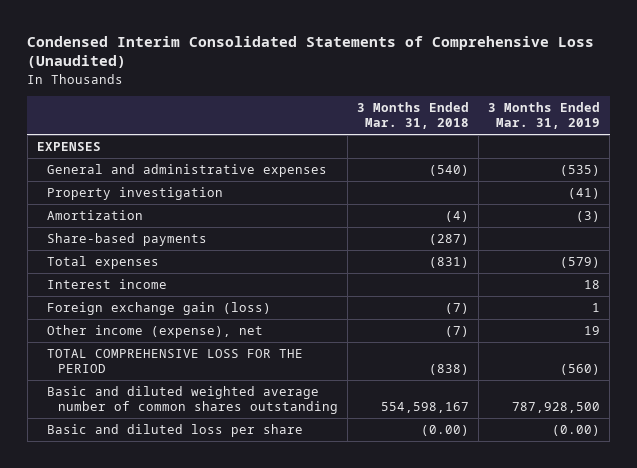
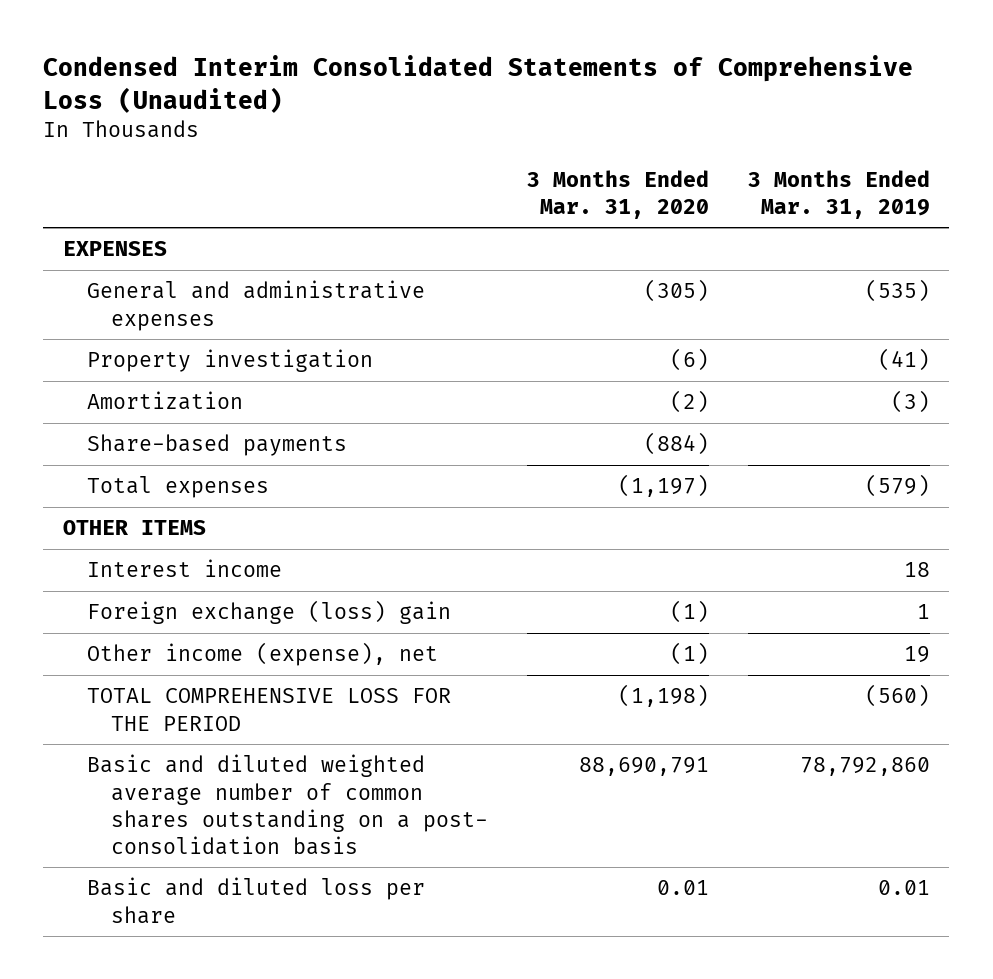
[357,102,470,130] 3 Months Ended Mar. 31, 2018 -> none
none -> [527,169,710,219] 3 Months Ended Mar. 31, 2020
none -> [62,520,206,536] OTHER ITEMS
[47,302,272,316] Foreign exchange gain (loss) -> [87,600,452,625] Foreign exchange (loss) gain
[47,386,338,414] Basic and diluted weighted average number of common shares outstanding -> [87,754,489,855] Basic and diluted weighted average number of common shares outstanding on a post- consolidation basis
[512,401,601,413] 787,928,500 -> [800,757,931,777] 78,792,860
[552,425,601,437] (0.00) -> [878,880,931,896] 0.01

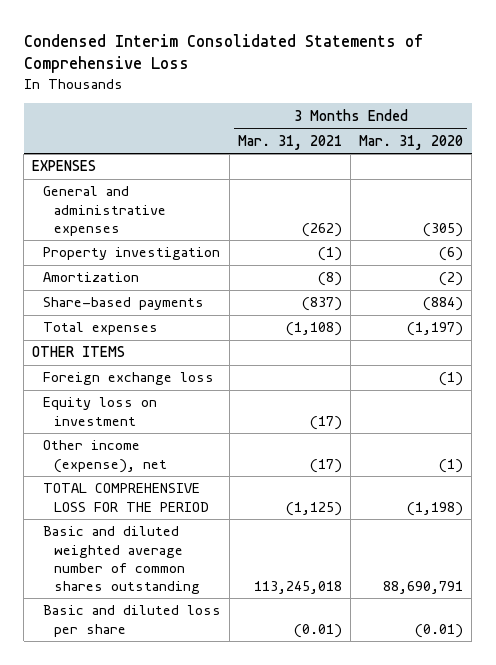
[43,54,914,113] Condensed Interim Consolidated Statements of Comprehensive Loss (Unaudited) -> [23,33,424,74] Condensed Interim Consolidated Statements of Comprehensive Loss
[748,169,931,219] 3 Months Ended Mar. 31, 2019 -> none
none -> [238,134,343,150] Mar. 31, 2021
[87,559,283,578] Interest income -> none
[87,600,452,625] Foreign exchange (loss) gain -> [43,372,215,386] Foreign exchange loss
none -> [43,397,158,426] Equity loss on investment
[87,754,489,855] Basic and diluted weighted average number of common shares outstanding on a post- consolidation basis -> [43,526,200,595] Basic and diluted weighted average number of common shares outstanding
[657,880,710,896] 0.01 -> [415,623,464,638] (0.01)

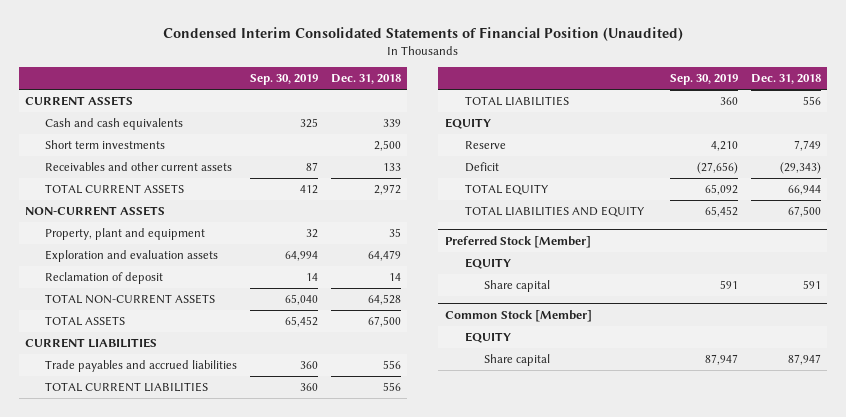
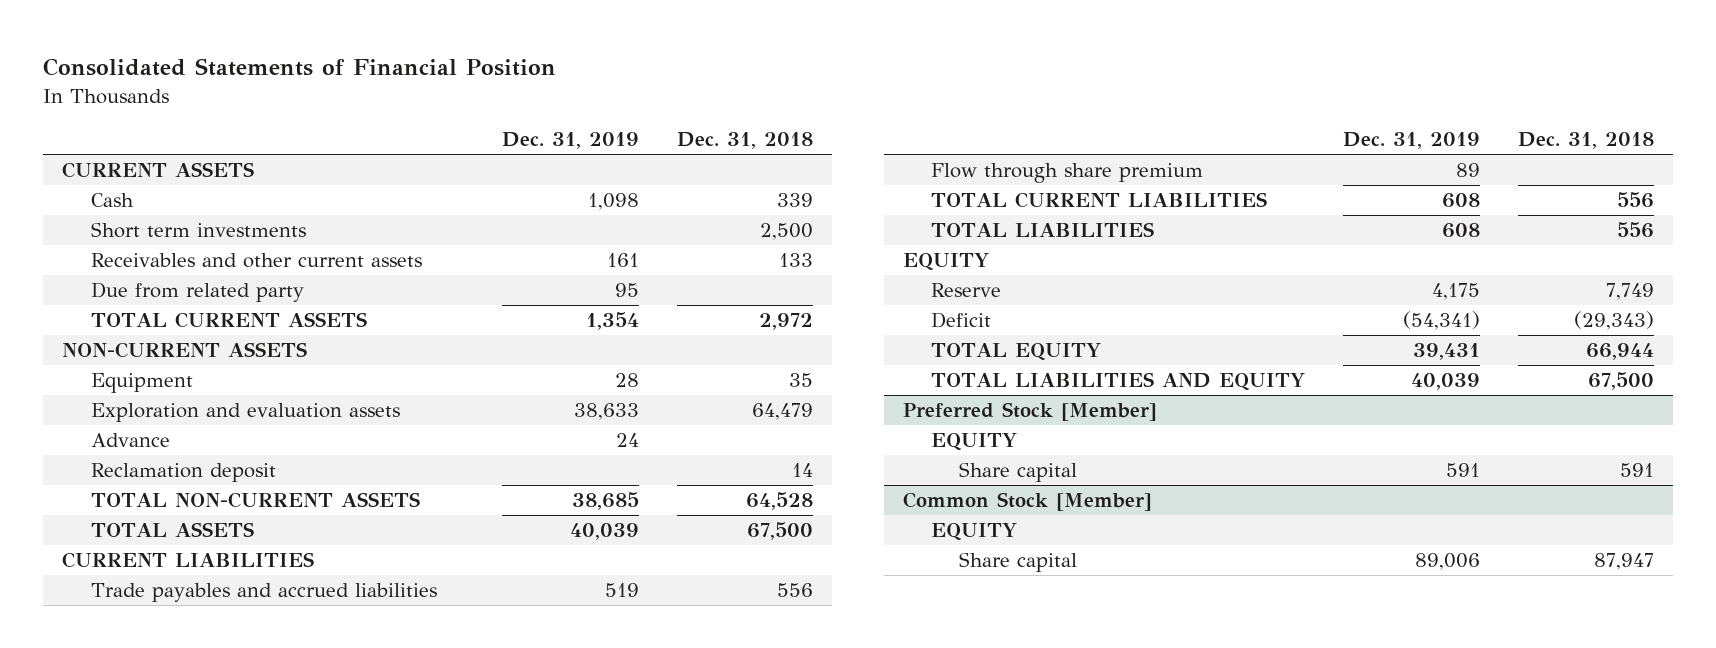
[162,26,683,41] Condensed Interim Consolidated Statements of Financial Position (Unaudited) -> [43,58,557,77] Consolidated Statements of Financial Position
[249,74,318,86] Sep. 30, 2019 -> none
none -> [502,132,640,150] Dec. 31, 2019
[44,118,183,131] Cash and cash equivalents -> [90,193,134,208] Cash
none -> [90,282,304,303] Due from related party
[44,228,205,241] Property, plant and equipment -> [90,373,193,394] Equipment
none -> [90,433,170,448] Advance
[44,272,163,285] Reclamation of deposit -> [90,463,276,483] Reclamation deposit
none -> [930,163,1203,184] Flow through share premium

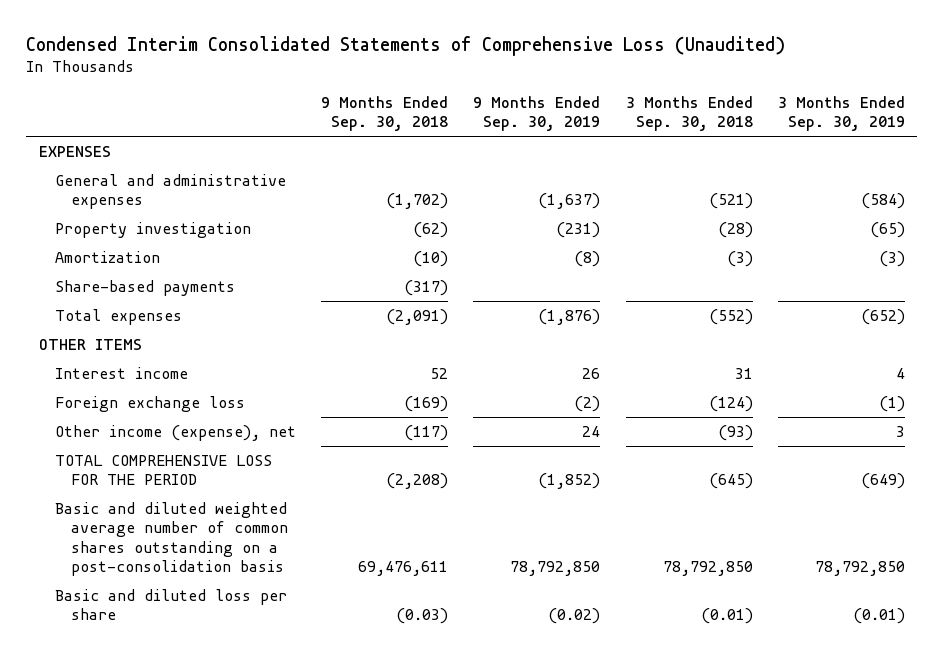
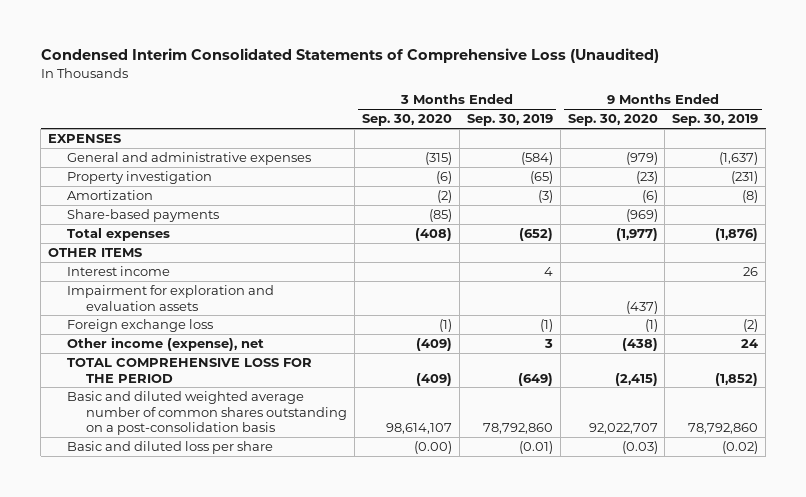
[320,96,448,132] 9 Months Ended Sep. 30, 2018 -> none
[625,96,753,132] 3 Months Ended Sep. 30, 2018 -> none
none -> [361,114,452,127] Sep. 30, 2020
none -> [567,114,658,127] Sep. 30, 2020
none -> [67,284,275,311] Impairment for exploration and evaluation assets
[510,561,601,577] 78,792,850 -> [688,423,759,435] 78,792,860
[814,561,905,577] 78,792,850 -> [482,423,553,435] 78,792,860

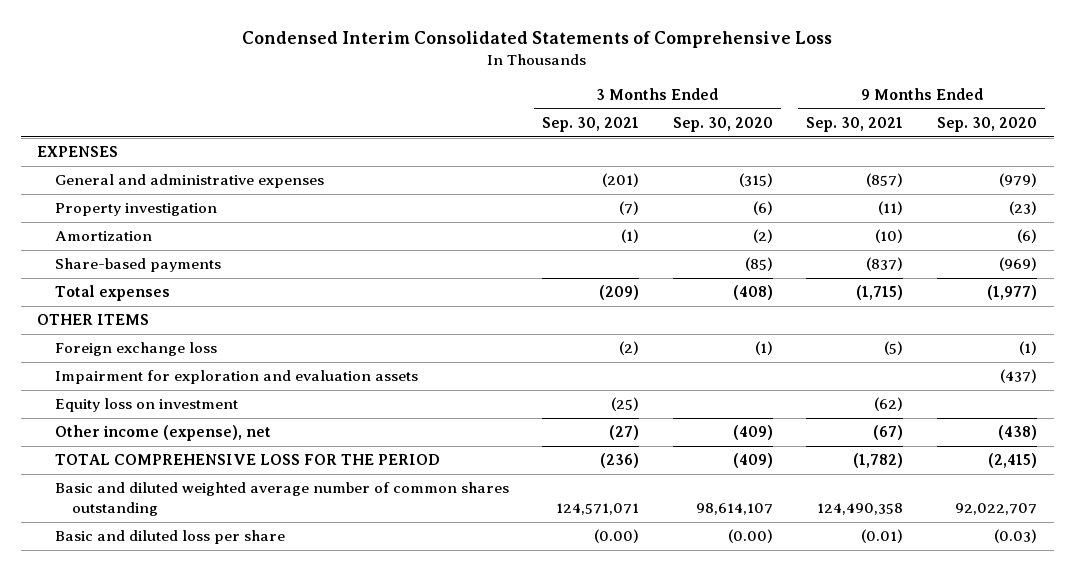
[40,48,659,64] Condensed Interim Consolidated Statements of Comprehensive Loss (Unaudited) -> [242,31,833,49] Condensed Interim Consolidated Statements of Comprehensive Loss
[466,114,553,127] Sep. 30, 2019 -> none
[672,114,759,127] Sep. 30, 2019 -> none
none -> [542,116,640,132] Sep. 30, 2021
none -> [806,116,904,132] Sep. 30, 2021
[67,265,171,276] Interest income -> none
[67,284,275,311] Impairment for exploration and evaluation assets -> [54,370,418,385] Impairment for exploration and evaluation assets
none -> [54,398,238,413] Equity loss on investment
[67,390,348,436] Basic and diluted weighted average number of common shares outstanding on a post-consolidation basis -> [54,482,509,516] Basic and diluted weighted average number of common shares outstanding

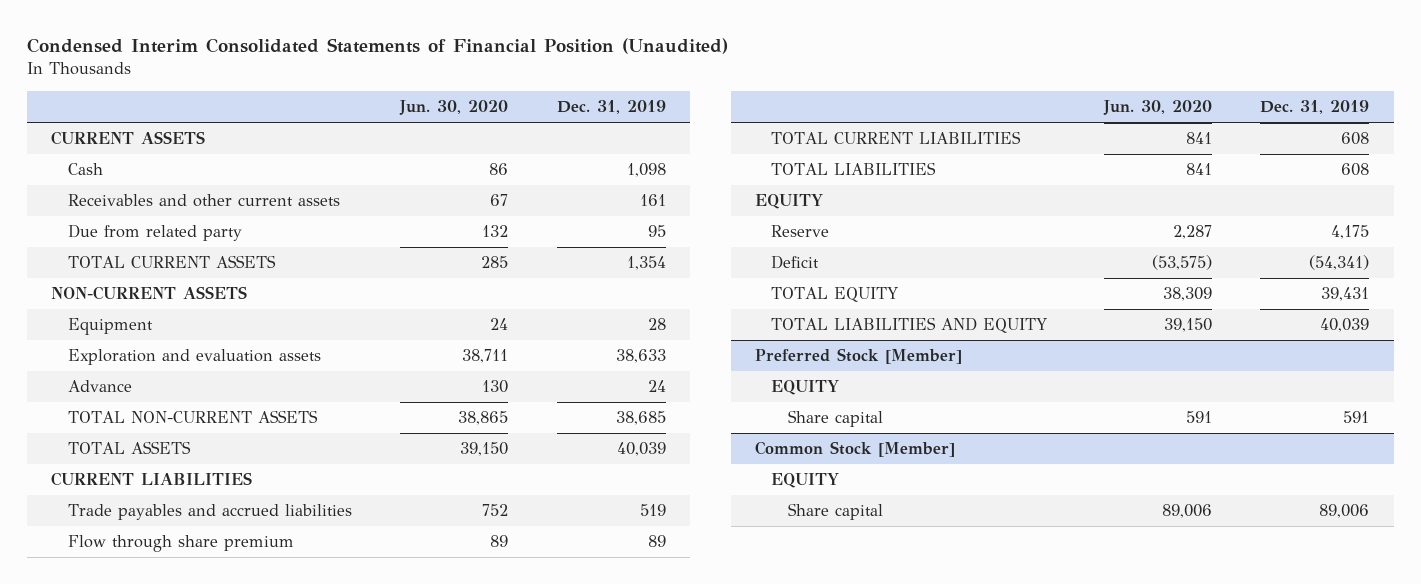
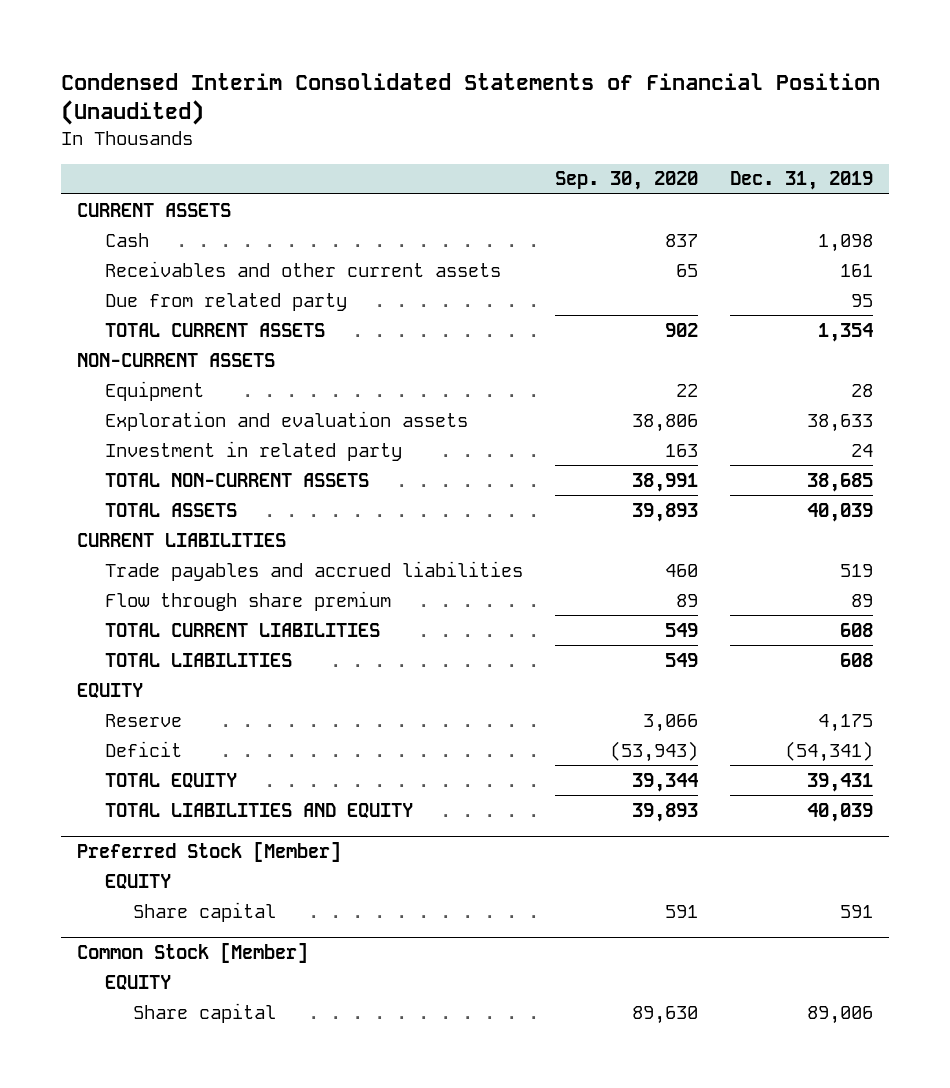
[399,100,509,116] Jun. 30, 2020 -> none
none -> [554,171,698,191] Sep. 30, 2020
[67,380,132,393] Advance -> none
none -> [104,440,402,461] Investment in related party

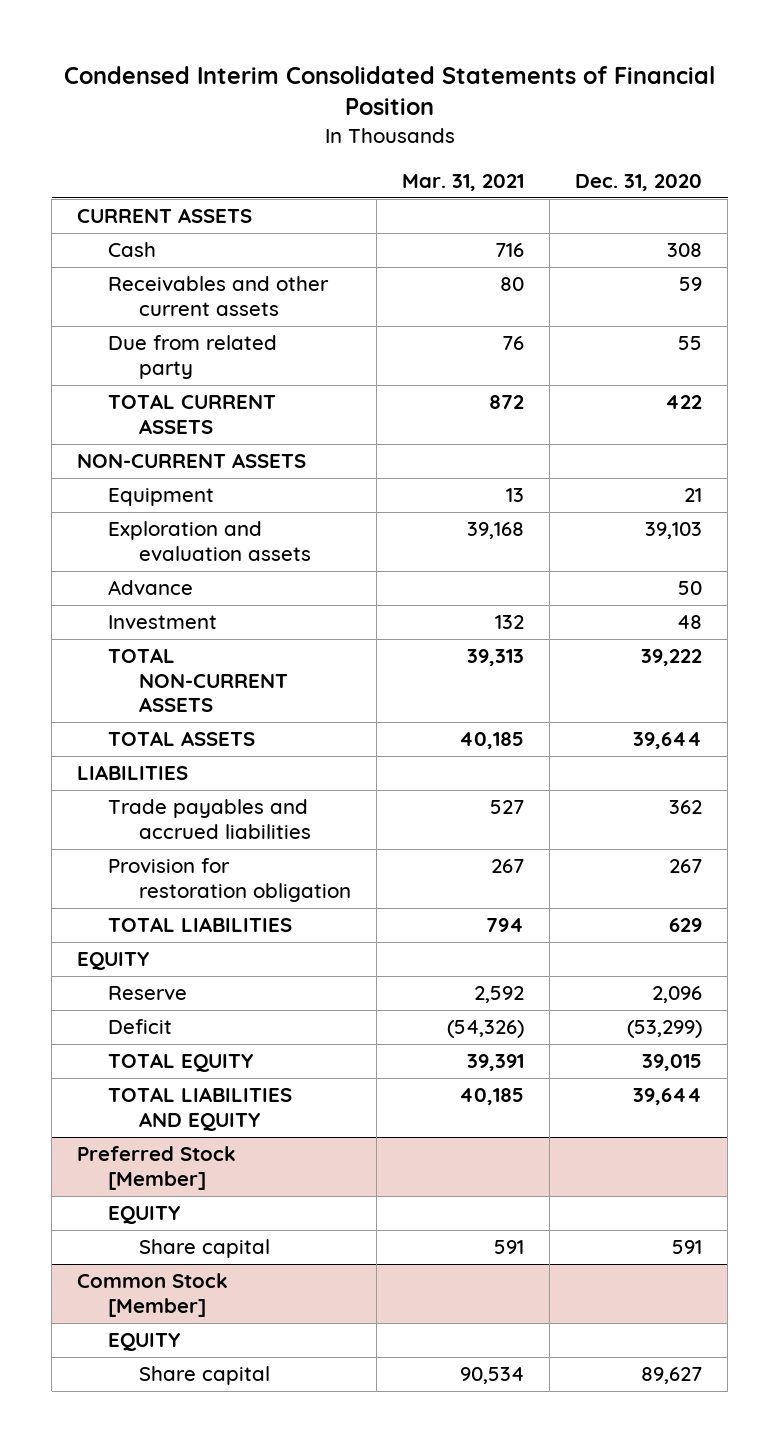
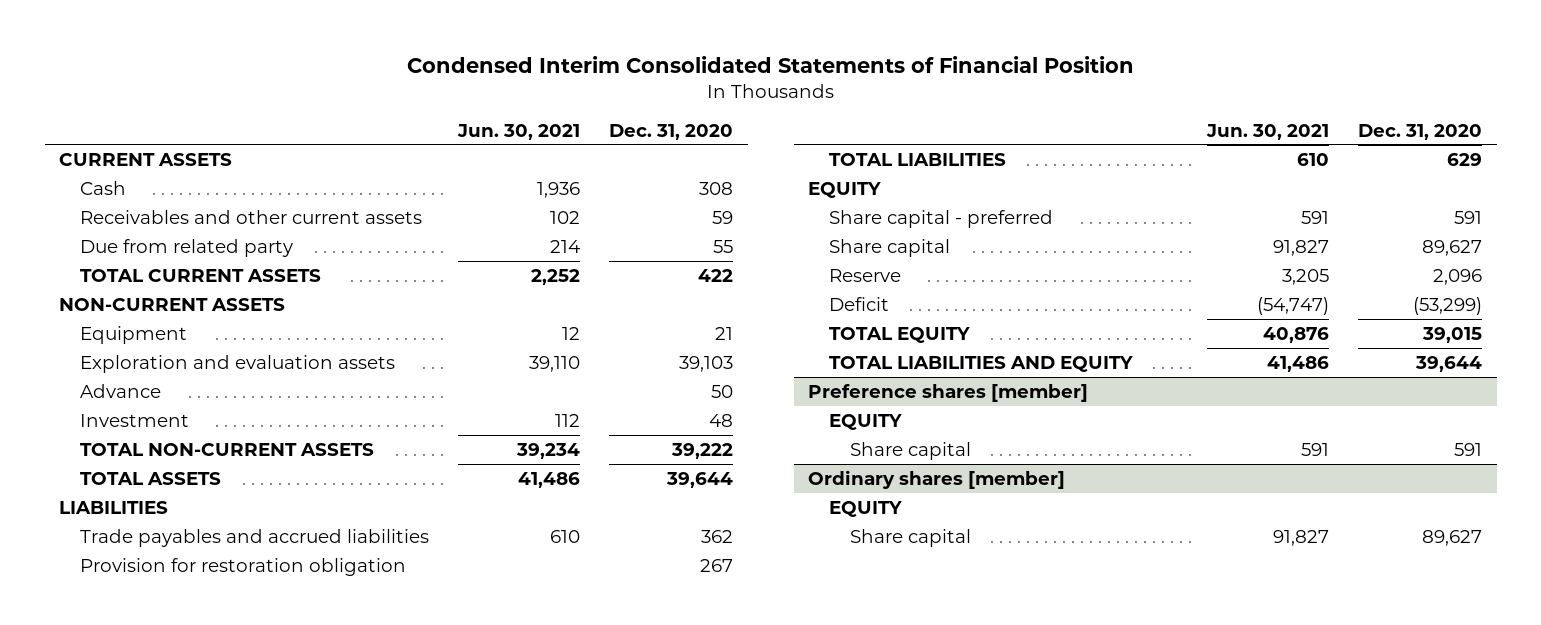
[402,173,525,191] Mar. 31, 2021 -> none
none -> [457,123,581,140] Jun. 30, 2021
none -> [828,209,1053,228] Share capital - preferred
none -> [828,238,950,257] Share capital
[77,1146,237,1190] Preferred Stock [Member] -> [808,383,1089,402] Preference shares [member]
[77,1273,229,1317] Common Stock [Member] -> [808,469,1066,489] Ordinary shares [member]

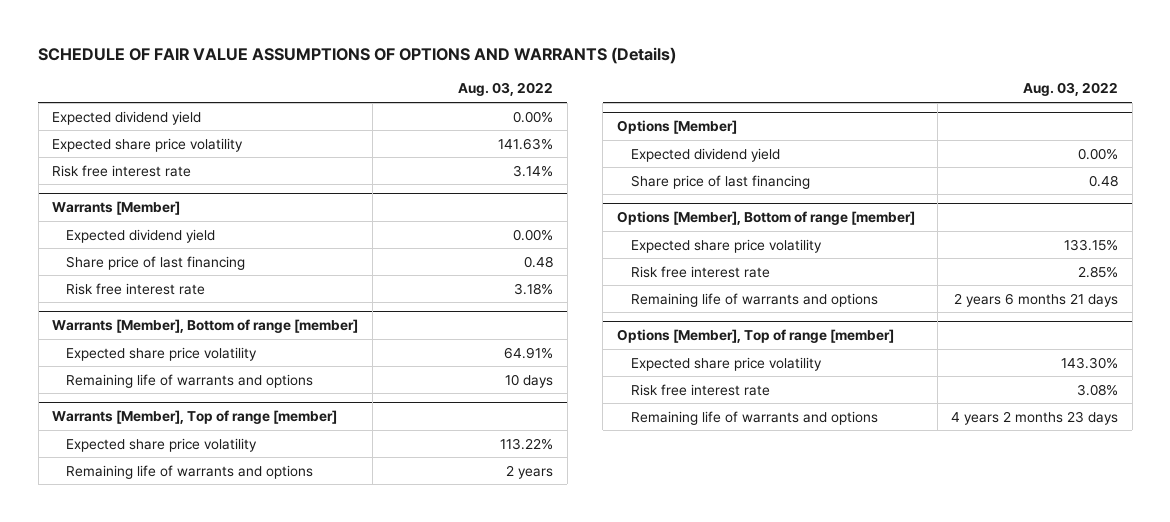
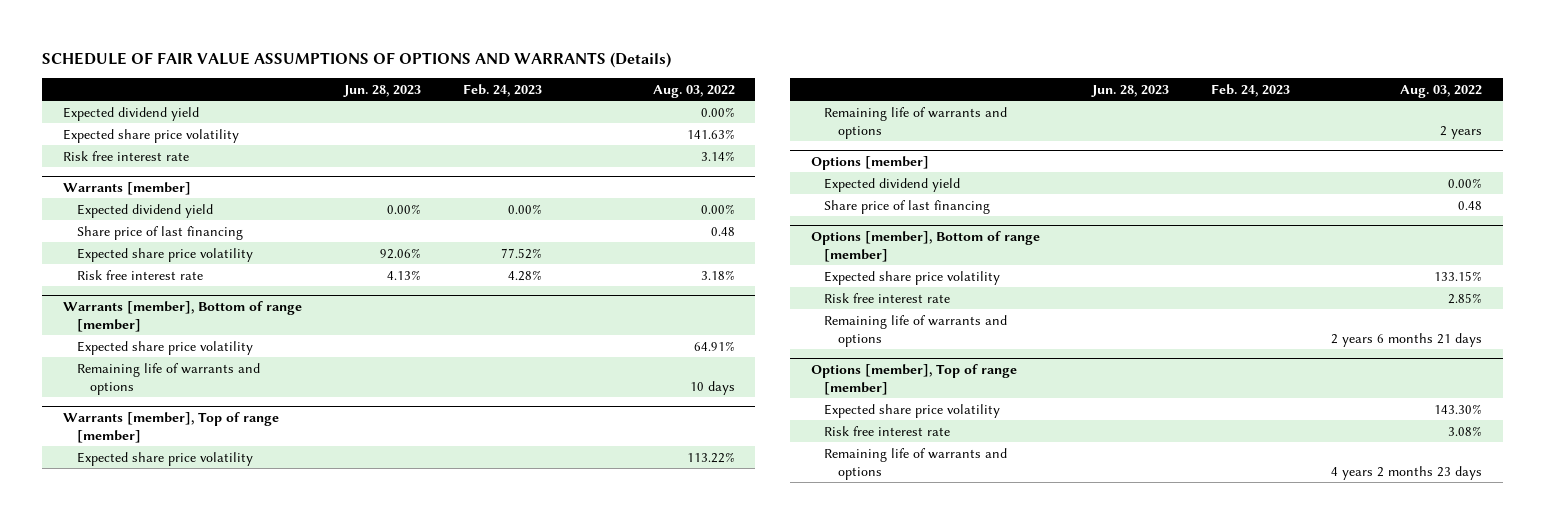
none -> [343,84,422,97] Jun. 28, 2023
none -> [462,83,542,97] Feb. 24, 2023
[52,201,181,216] Warrants [Member] -> [63,181,192,195] Warrants [member]
none -> [76,247,253,262] Expected share price volatility
[52,319,359,334] Warrants [Member], Bottom of range [member] -> [63,300,303,332] Warrants [member], Bottom of range [member]
[52,410,338,425] Warrants [Member], Top of range [member] -> [63,411,280,443] Warrants [member], Top of range [member]
[616,120,737,135] Options [Member] -> [811,155,930,170] Options [member]
[616,211,915,226] Options [Member], Bottom of range [member] -> [811,230,1041,262] Options [member], Bottom of range [member]
[616,329,894,344] Options [Member], Top of range [member] -> [811,363,1018,395] Options [member], Top of range [member]

